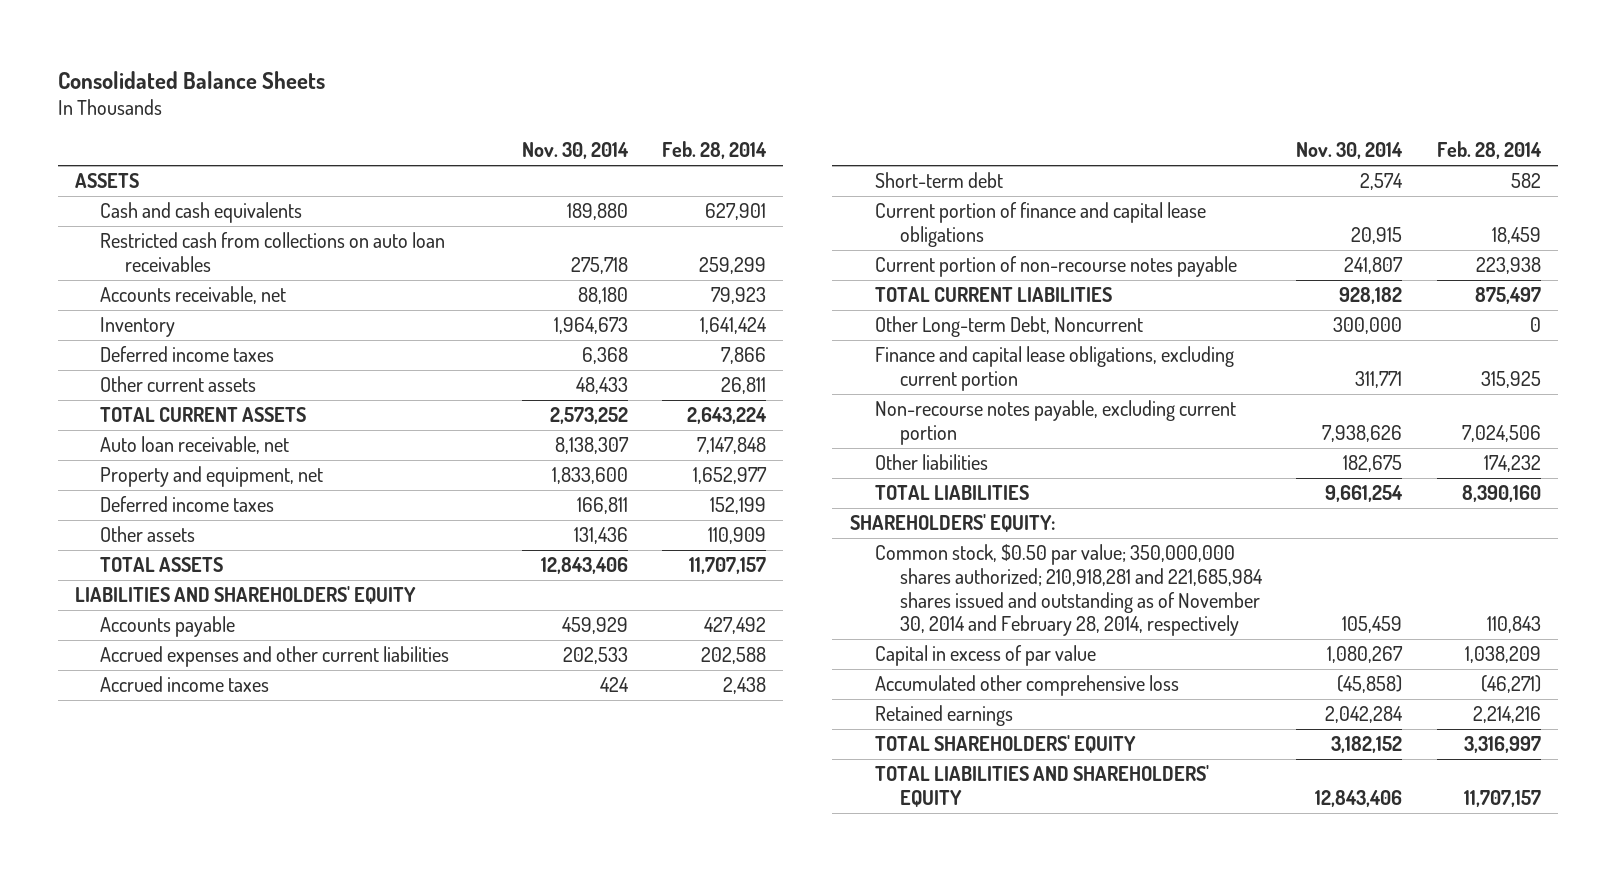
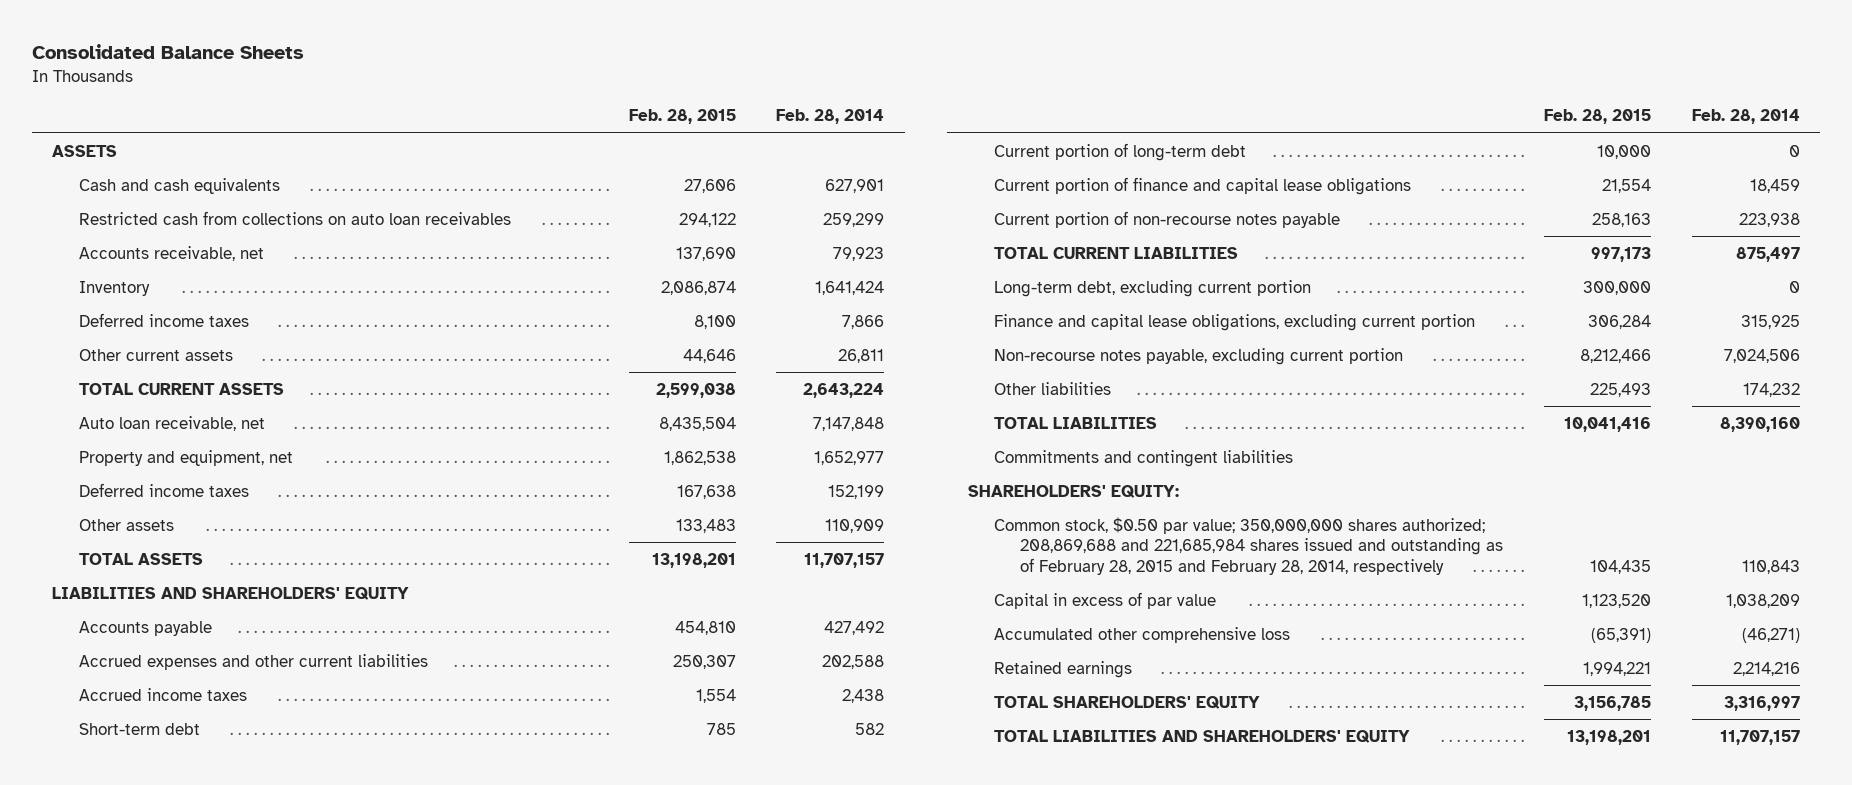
[521,142,629,160] Nov. 30, 2014 -> none
none -> [628,109,736,125] Feb. 28, 2015
none -> [993,142,1246,161] Current portion of long-term debt
[874,316,1143,338] Other Long-term Debt, Noncurrent -> [993,279,1311,297] Long-term debt, excluding current portion
none -> [993,449,1293,467] Commitments and contingent liabilities
[874,544,1263,637] Common stock, $0.50 par value; 350,000,000 shares authorized; 210,918,281 and 221,685,984 shares issued and outstanding as of November 30, 2014 and February 28, 2014, respectively -> [993,516,1504,576] Common stock, $0.50 par value; 350,000,000 shares authorized; 208,869,688 and 221,685,984 shares issued and outstanding as of February 28, 2015 and February 28, 2014, respectively

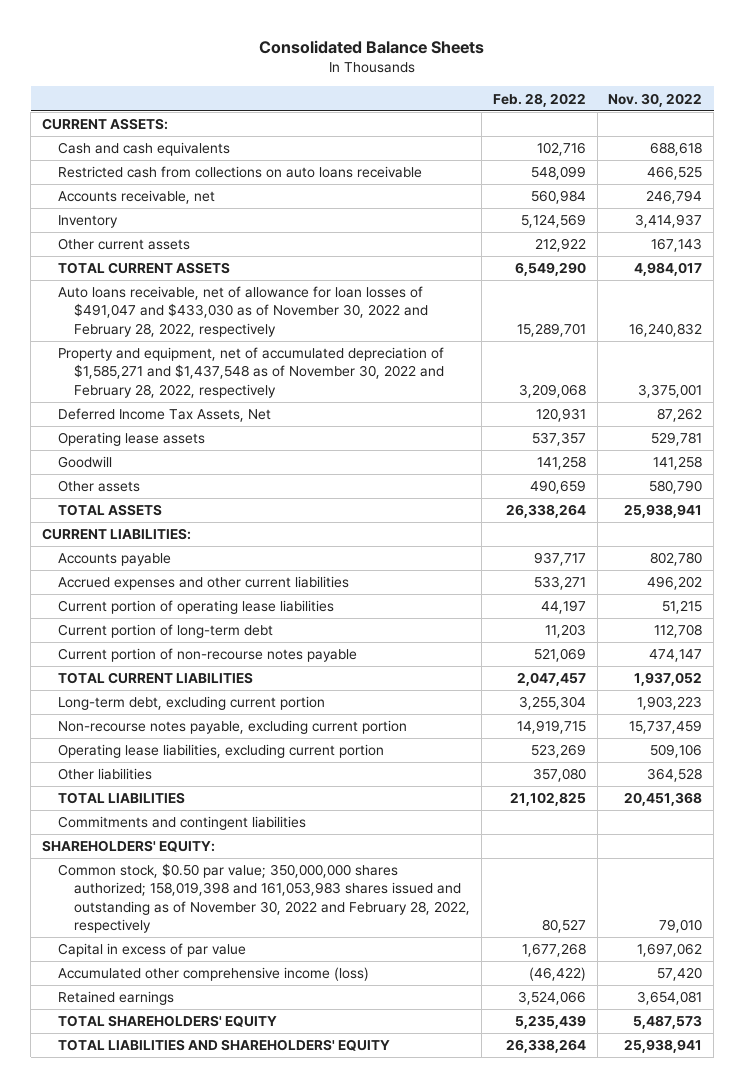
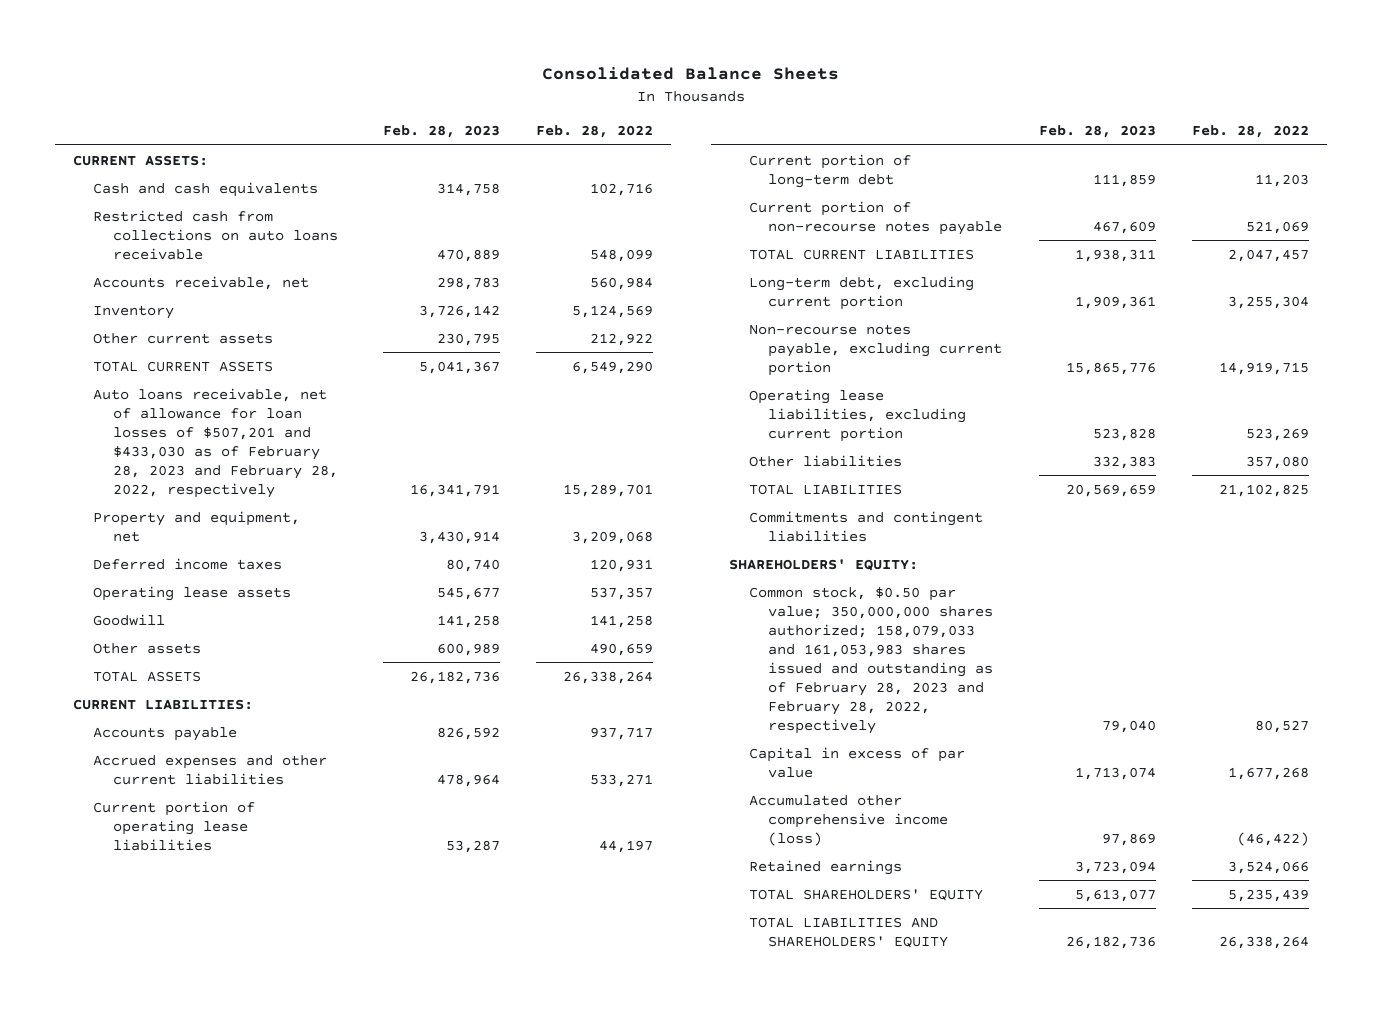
[608,92,703,107] Nov. 30, 2022 -> none
none -> [383,125,501,139] Feb. 28, 2023
[58,286,429,337] Auto loans receivable, net of allowance for loan losses of $491,047 and $433,030 as of November 30, 2022 and February 28, 2022, respectively -> [92,387,338,498] Auto loans receivable, net of allowance for loan losses of $507,201 and $433,030 as of February 28, 2023 and February 28, 2022, respectively
[58,347,445,398] Property and equipment, net of accumulated depreciation of $1,585,271 and $1,437,548 as of November 30, 2022 and February 28, 2022, respectively -> [92,510,300,542] Property and equipment, net
[58,408,272,423] Deferred Income Tax Assets, Net -> [92,557,282,570] Deferred income taxes
[58,863,471,933] Common stock, $0.50 par value; 350,000,000 shares authorized; 158,019,398 and 161,053,983 shares issued and outstanding as of November 30, 2022 and February 28, 2022, respectively -> [748,586,994,734] Common stock, $0.50 par value; 350,000,000 shares authorized; 158,079,033 and 161,053,983 shares issued and outstanding as of February 28, 2023 and February 28, 2022, respectively

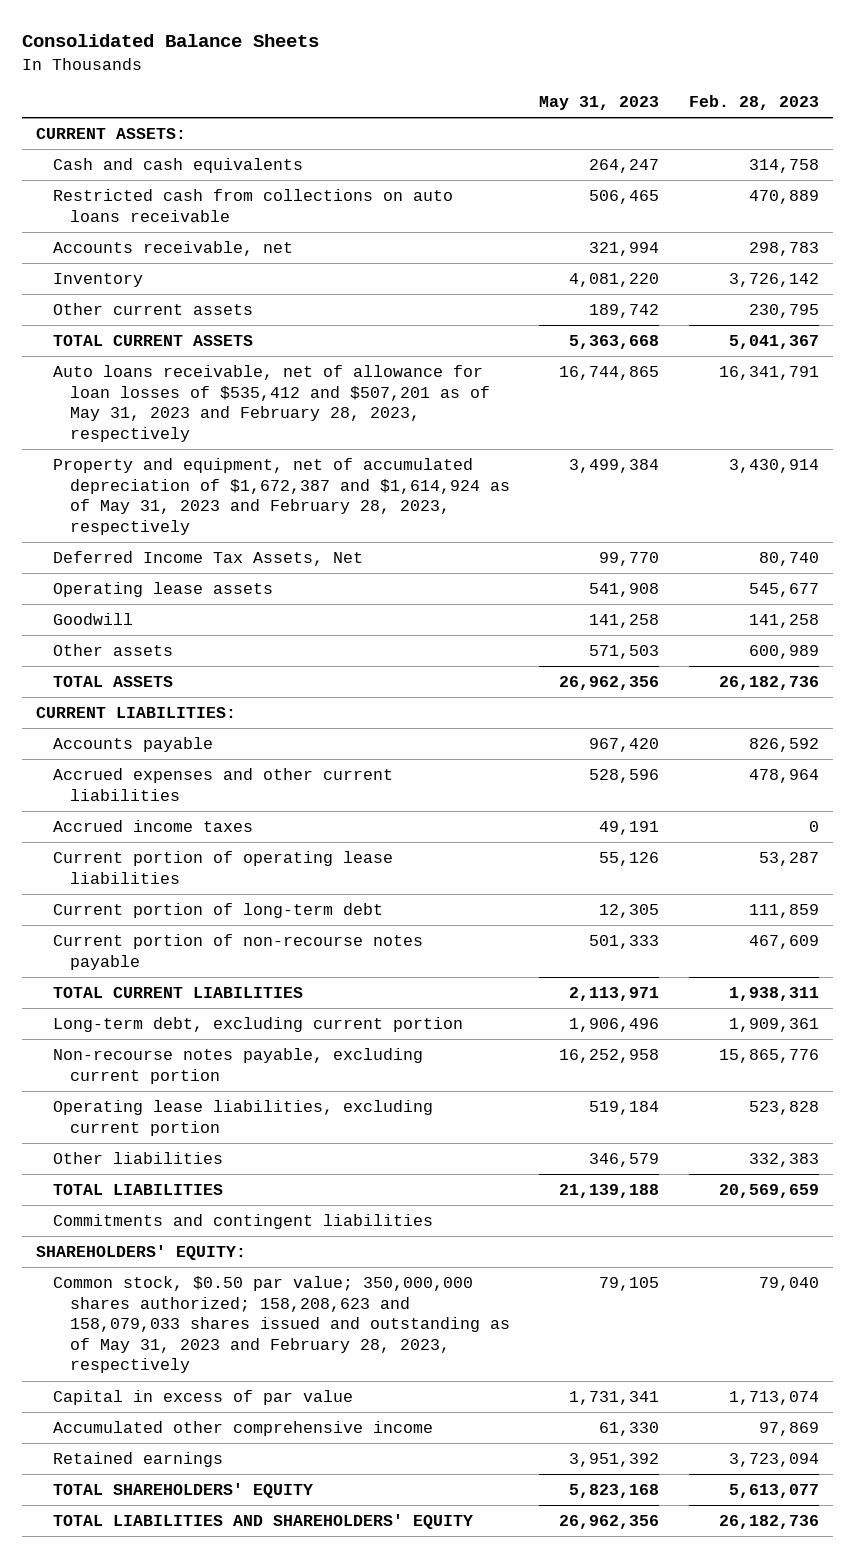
[536,125,654,139] Feb. 28, 2022 -> none
none -> [539,96,660,111] May 31, 2023
[92,387,338,498] Auto loans receivable, net of allowance for loan losses of $507,201 and $433,030 as of February 28, 2023 and February 28, 2022, respectively -> [53,365,490,442] Auto loans receivable, net of allowance for loan losses of $535,412 and $507,201 as of May 31, 2023 and February 28, 2023, respectively
[92,510,300,542] Property and equipment, net -> [53,458,510,535] Property and equipment, net of accumulated depreciation of $1,672,387 and $1,614,924 as of May 31, 2023 and February 28, 2023, respectively
[92,557,282,570] Deferred income taxes -> [53,551,364,567] Deferred Income Tax Assets, Net
none -> [53,820,254,833] Accrued income taxes
[748,586,994,734] Common stock, $0.50 par value; 350,000,000 shares authorized; 158,079,033 and 161,053,983 shares issued and outstanding as of February 28, 2023 and February 28, 2022, respectively -> [53,1276,510,1374] Common stock, $0.50 par value; 350,000,000 shares authorized; 158,208,623 and 158,079,033 shares issued and outstanding as of May 31, 2023 and February 28, 2023, respectively
[748,794,949,846] Accumulated other comprehensive income (loss) -> [53,1421,434,1437] Accumulated other comprehensive income

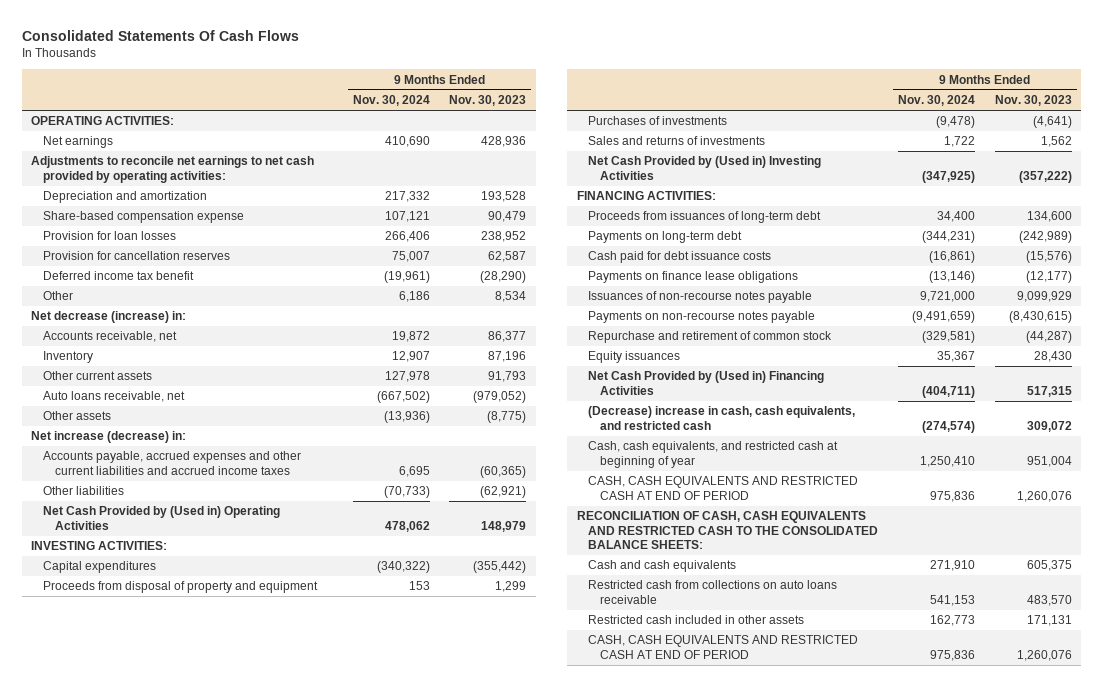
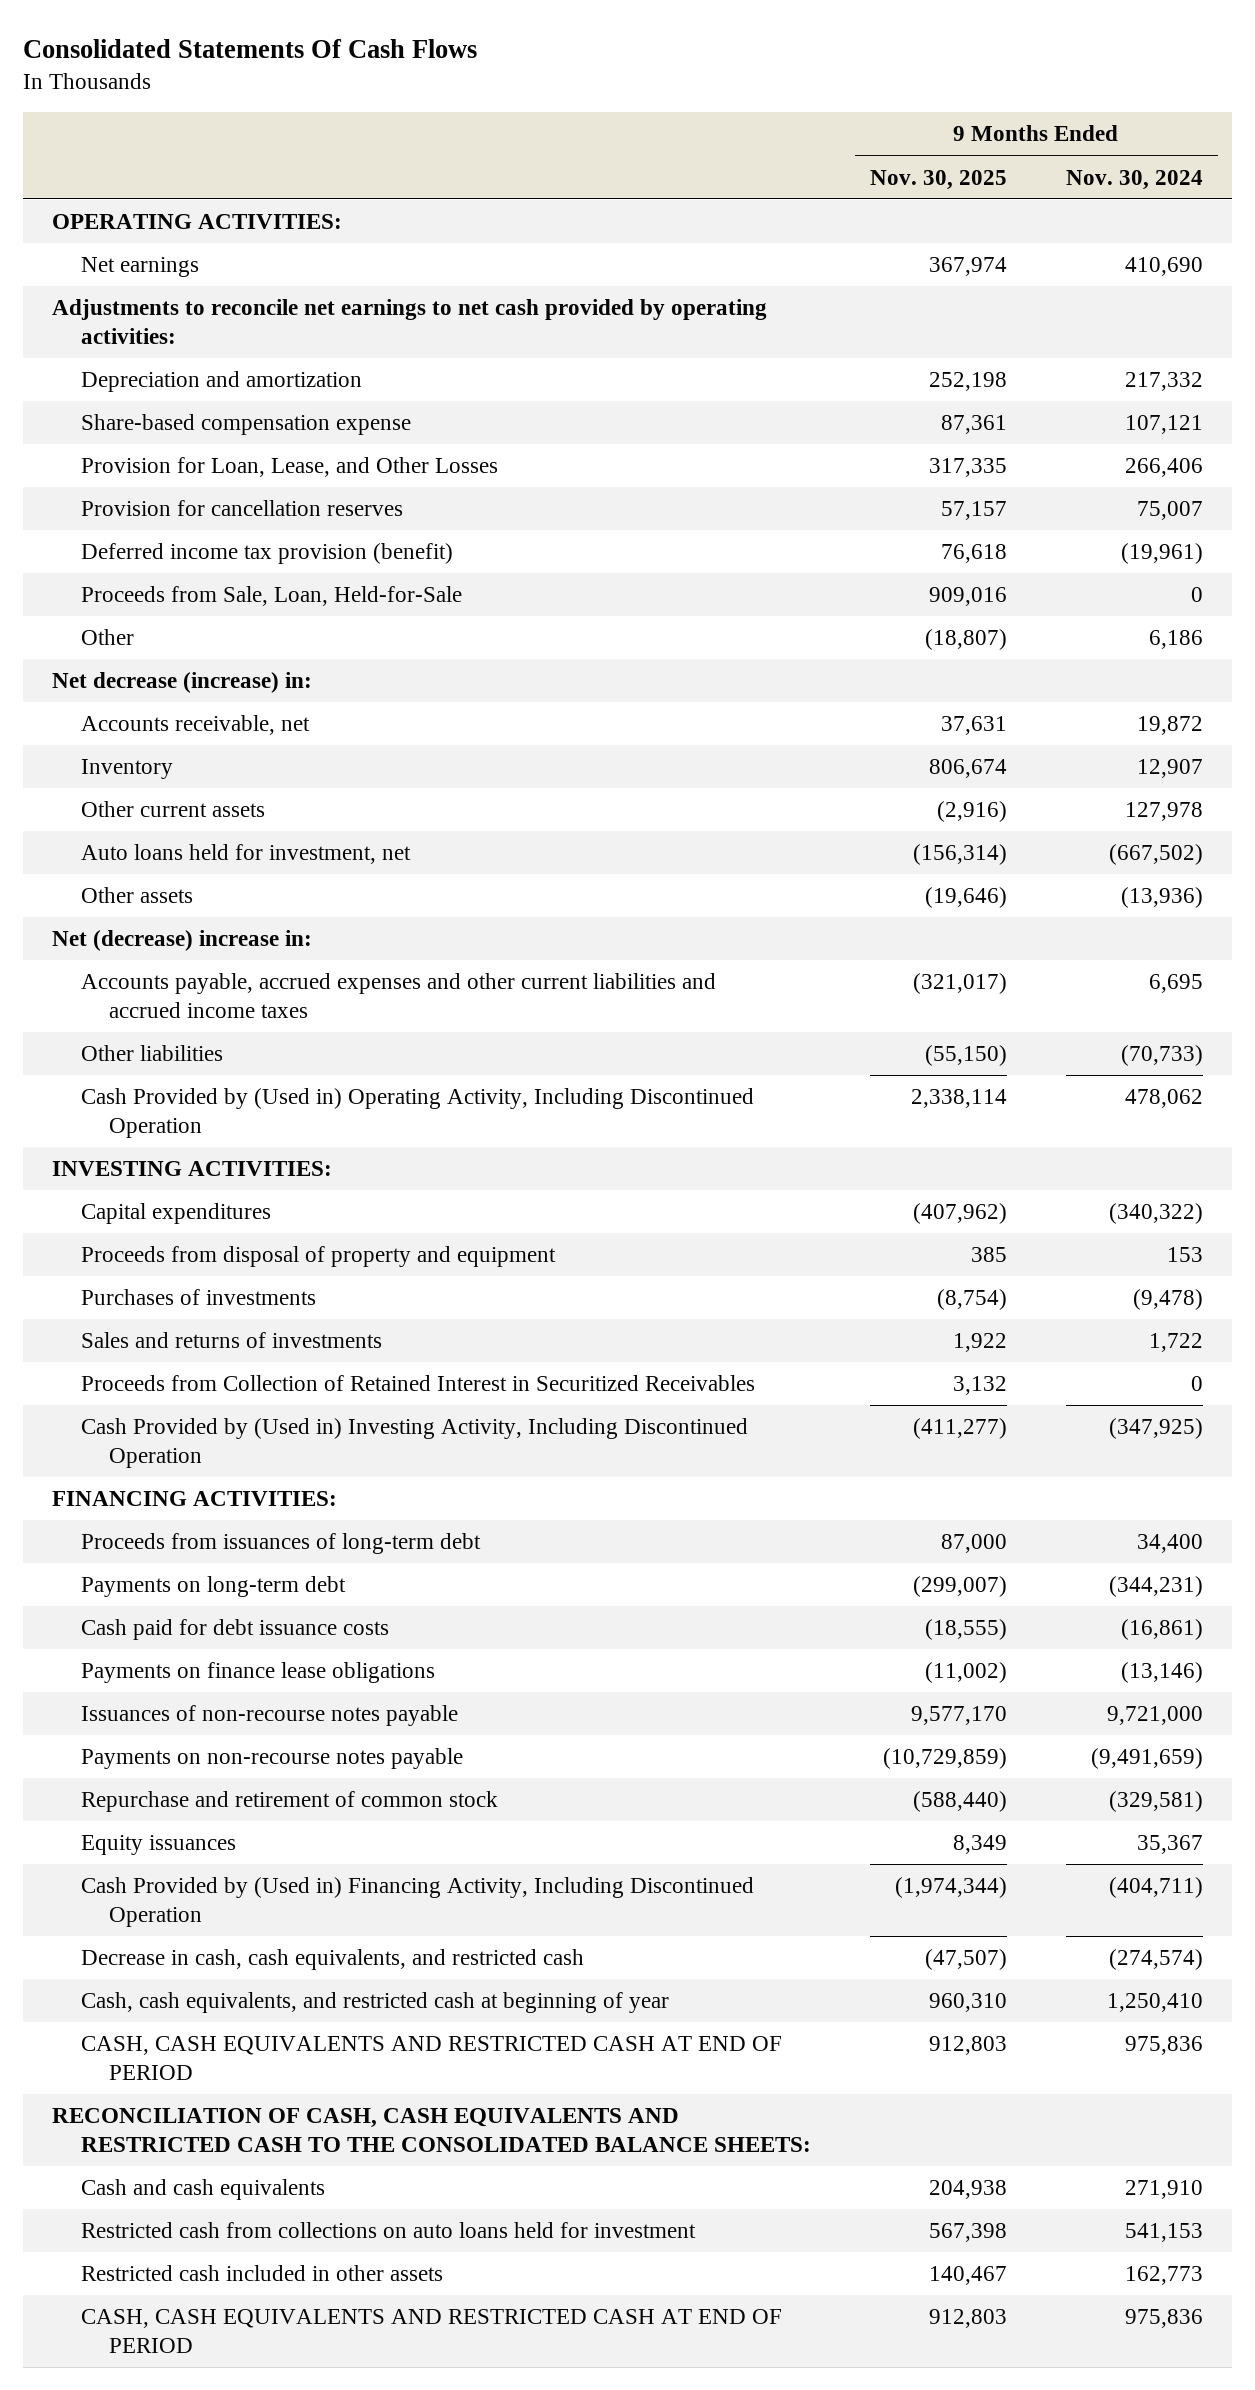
[449,95,527,107] Nov. 30, 2023 -> none
none -> [869,169,1007,190] Nov. 30, 2025
[43,231,177,241] Provision for loan losses -> [80,457,498,478] Provision for Loan, Lease, and Other Losses
[43,271,195,281] Deferred income tax benefit -> [80,543,453,565] Deferred income tax provision (benefit)
none -> [80,586,462,607] Proceeds from Sale, Loan, Held-for-Sale
[43,391,186,403] Auto loans receivable, net -> [80,844,411,865] Auto loans held for investment, net
[31,431,187,444] Net increase (decrease) in: -> [52,930,313,952] Net (decrease) increase in:
[43,506,281,530] Net Cash Provided by (Used in) Operating Activities -> [80,1088,754,1139] Cash Provided by (Used in) Operating Activity, Including Discontinued Operation
none -> [80,1375,755,1392] Proceeds from Collection of Retained Interest in Securitized Receivables
[588,156,822,180] Net Cash Provided by (Used in) Investing Activities -> [80,1418,748,1469] Cash Provided by (Used in) Investing Activity, Including Discontinued Operation
[588,371,825,395] Net Cash Provided by (Used in) Financing Activities -> [80,1877,754,1928] Cash Provided by (Used in) Financing Activity, Including Discontinued Operation
[588,406,856,430] (Decrease) increase in cash, cash equivalents, and restricted cash -> [80,1949,584,1971] Decrease in cash, cash equivalents, and restricted cash
[588,580,838,604] Restricted cash from collections on auto loans receivable -> [80,2222,696,2239] Restricted cash from collections on auto loans held for investment

